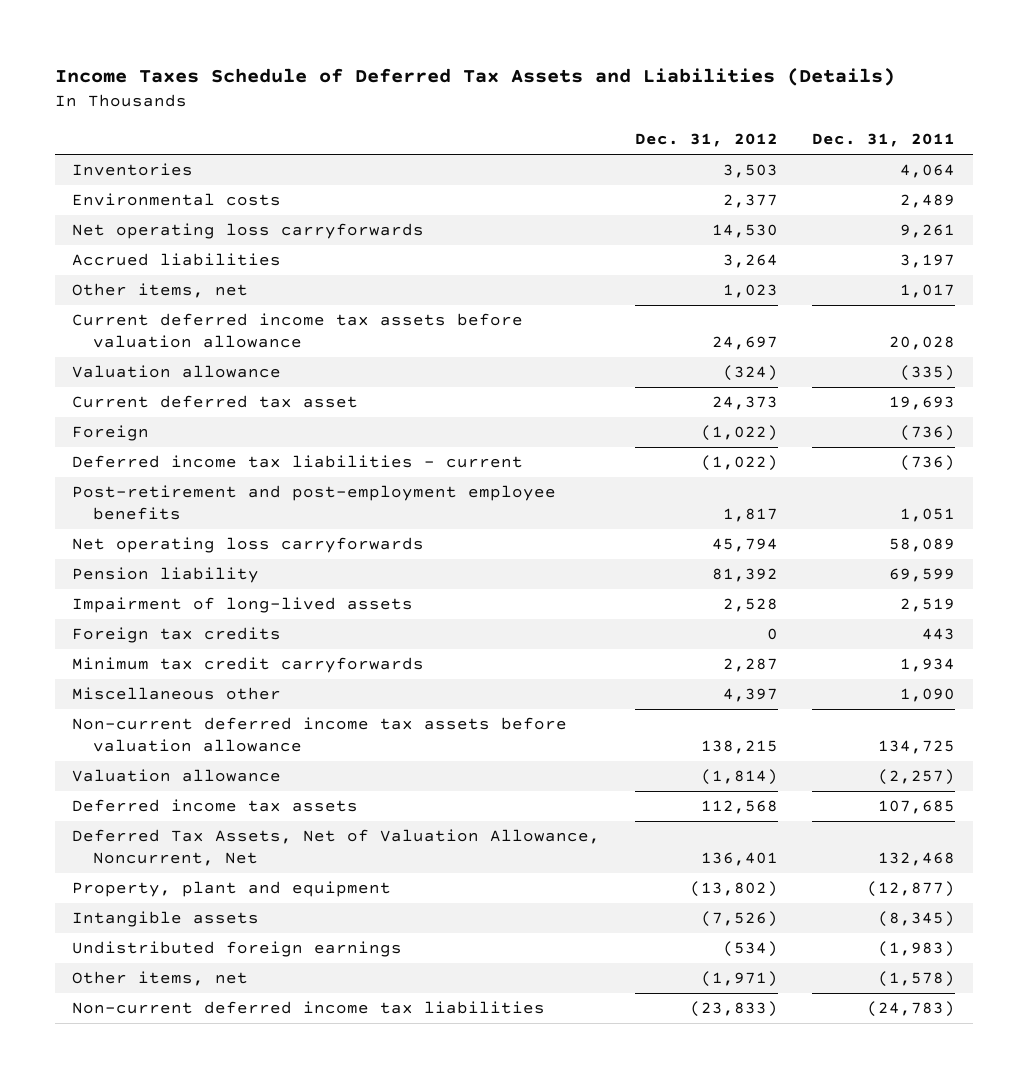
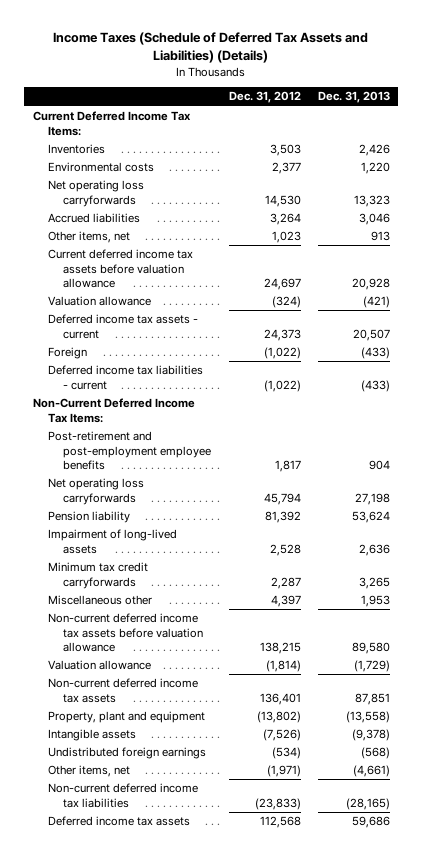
[54,68,895,87] Income Taxes Schedule of Deferred Tax Assets and Liabilities (Details) -> [53,32,369,64] Income Taxes (Schedule of Deferred Tax Assets and Liabilities) (Details)
[812,133,956,148] Dec. 31, 2011 -> none
none -> [317,91,390,104] Dec. 31, 2013
none -> [33,111,192,136] Current Deferred Income Tax Items:
[72,395,359,409] Current deferred tax asset -> [48,314,199,339] Deferred income tax assets - current
none -> [33,398,196,423] Non-Current Deferred Income Tax Items:
[72,627,282,644] Foreign tax credits -> none
[72,829,601,866] Deferred Tax Assets, Net of Valuation Allowance, Noncurrent, Net -> [48,678,199,703] Non-current deferred income tax assets
[72,799,359,813] Deferred income tax assets -> [48,816,191,827] Deferred income tax assets

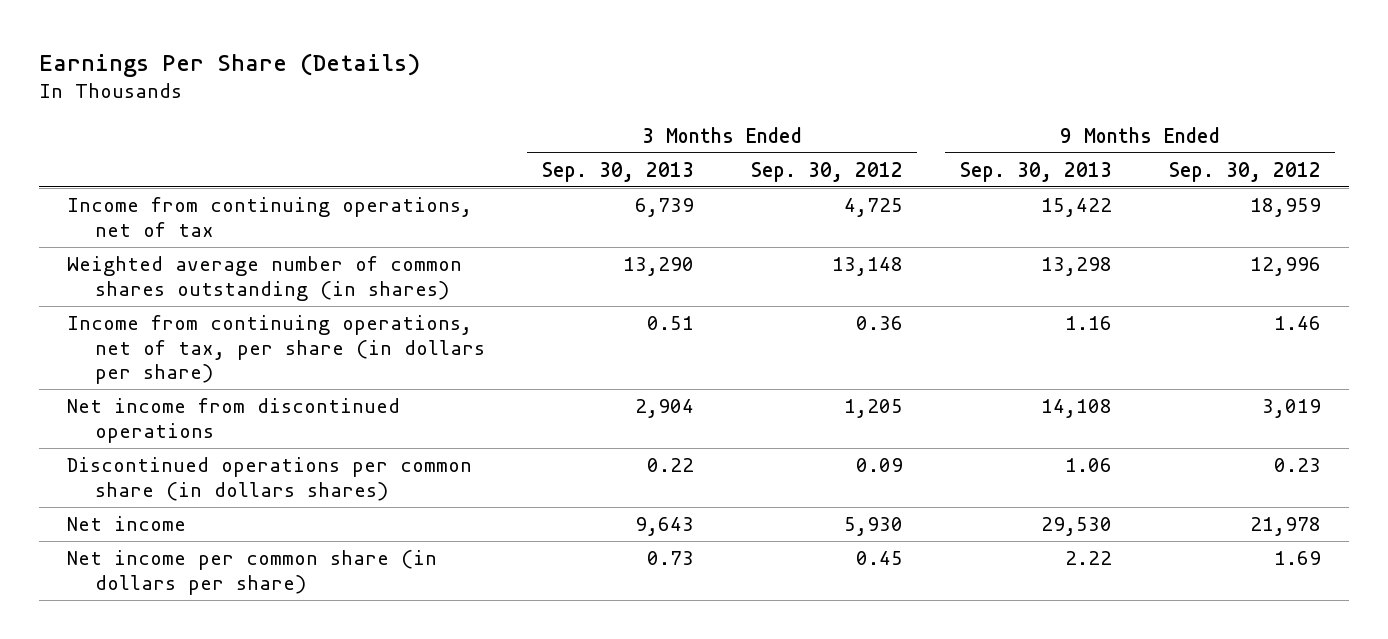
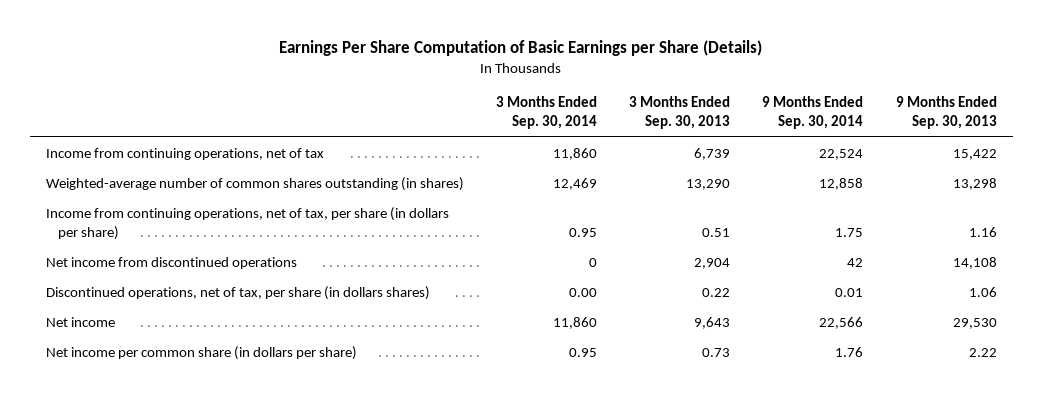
[38,52,420,77] Earnings Per Share (Details) -> [279,39,763,56] Earnings Per Share Computation of Basic Earnings per Share (Details)
[750,162,903,183] Sep. 30, 2012 -> none
[1168,162,1321,183] Sep. 30, 2012 -> none
none -> [495,96,597,130] 3 Months Ended Sep. 30, 2014
none -> [762,96,864,130] 9 Months Ended Sep. 30, 2014
[67,256,463,301] Weighted average number of common shares outstanding (in shares) -> [45,176,464,191] Weighted-average number of common shares outstanding (in shares)
[67,457,473,501] Discontinued operations per common share (in dollars shares) -> [45,285,430,300] Discontinued operations, net of tax, per share (in dollars shares)

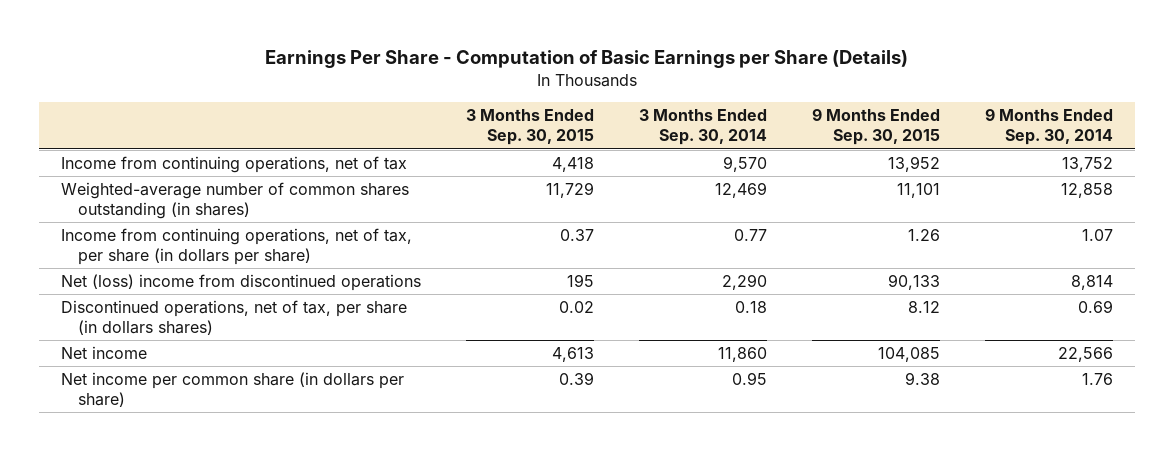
[279,39,763,56] Earnings Per Share Computation of Basic Earnings per Share (Details) -> [265,50,909,69] Earnings Per Share - Computation of Basic Earnings per Share (Details)
[629,96,731,130] 3 Months Ended Sep. 30, 2013 -> none
[895,96,997,130] 9 Months Ended Sep. 30, 2013 -> none
none -> [466,109,595,146] 3 Months Ended Sep. 30, 2015
none -> [812,108,941,146] 9 Months Ended Sep. 30, 2015
[552,147,597,160] 11,860 -> [723,155,768,172] 9,570
[819,148,864,160] 22,524 -> [1061,156,1113,172] 13,752
[568,227,597,237] 0.95 -> [734,228,768,241] 0.77
[835,227,864,237] 1.75 -> [1081,228,1113,241] 1.07
[45,256,297,269] Net income from discontinued operations -> [61,273,422,291] Net (loss) income from discontinued operations
[588,257,597,267] 0 -> [722,273,768,290] 2,290
[847,257,864,267] 42 -> [1070,274,1113,290] 8,814
[568,287,597,297] 0.00 -> [735,300,768,313] 0.18
[835,287,864,297] 0.01 -> [1077,299,1113,313] 0.69

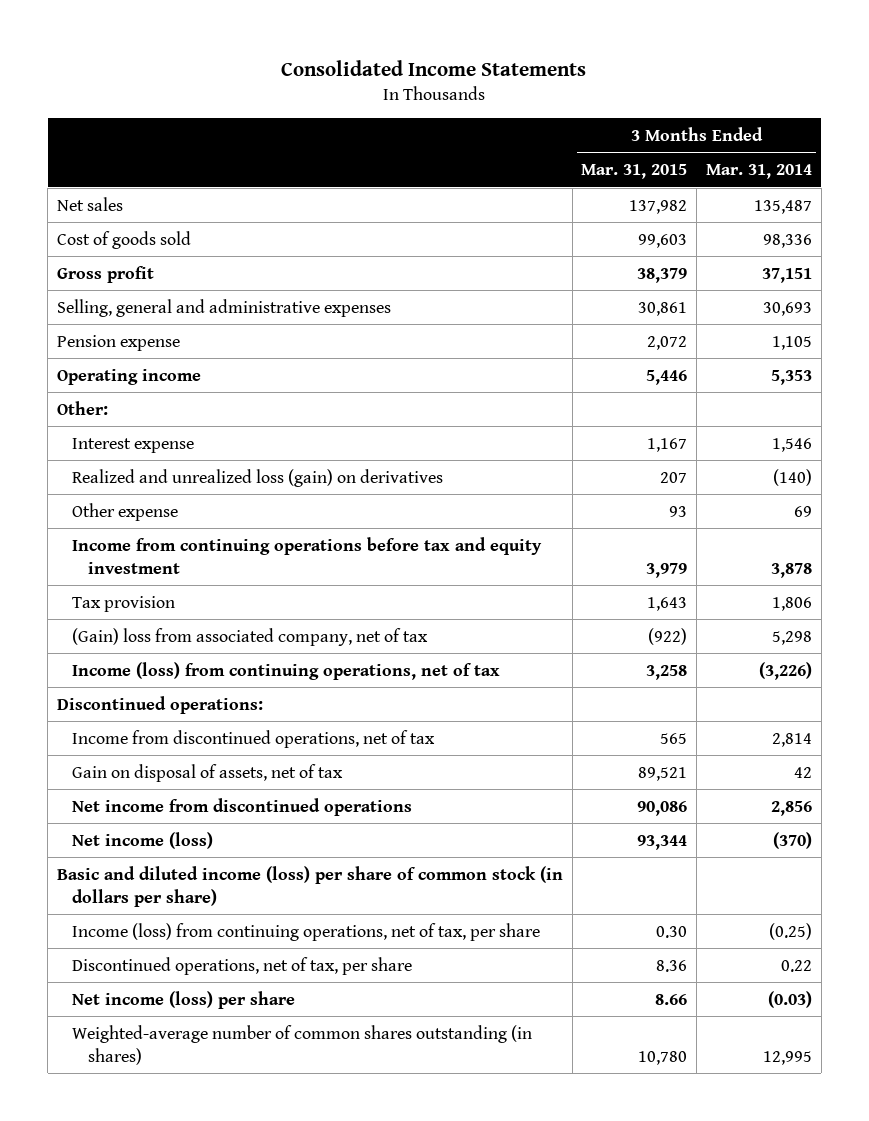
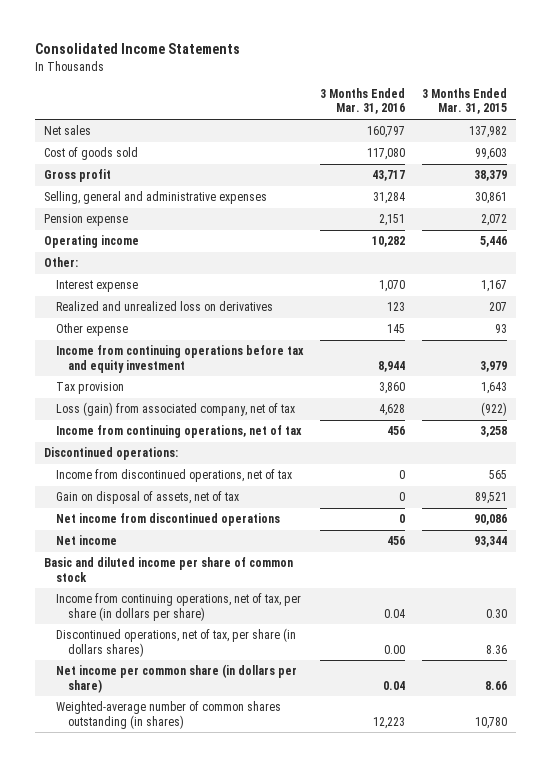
[705,164,812,180] Mar. 31, 2014 -> none
none -> [320,87,406,115] 3 Months Ended Mar. 31, 2016
[72,468,444,487] Realized and unrealized loss (gain) on derivatives -> [55,301,273,312] Realized and unrealized loss on derivatives
[72,627,429,646] (Gain) loss from associated company, net of tax -> [55,402,295,417] Loss (gain) from associated company, net of tax
[72,661,501,680] Income (loss) from continuing operations, net of tax -> [55,425,302,439] Income from continuing operations, net of tax
[72,831,214,849] Net income (loss) -> [55,535,117,546] Net income
[56,865,563,907] Basic and diluted income (loss) per share of common stock (in dollars per share) -> [43,557,293,582] Basic and diluted income per share of common stock
[72,922,541,941] Income (loss) from continuing operations, net of tax, per share -> [55,593,301,621] Income from continuing operations, net of tax, per share (in dollars per share)
[72,956,413,975] Discontinued operations, net of tax, per share -> [55,628,296,657] Discontinued operations, net of tax, per share (in dollars shares)
[72,990,296,1009] Net income (loss) per share -> [55,664,297,693] Net income per common share (in dollars per share)

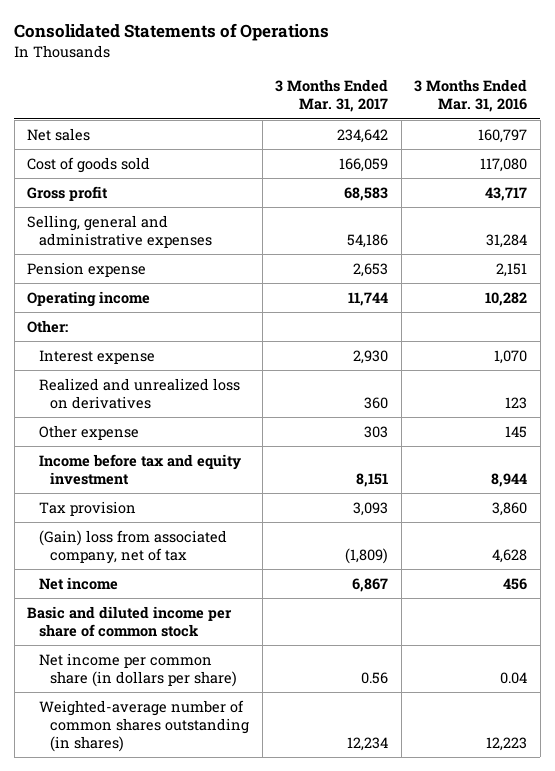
[35,43,241,55] Consolidated Income Statements -> [14,23,330,42] Consolidated Statements of Operations
[422,87,508,115] 3 Months Ended Mar. 31, 2015 -> none
none -> [275,79,389,113] 3 Months Ended Mar. 31, 2017
[55,345,304,373] Income from continuing operations before tax and equity investment -> [38,453,241,485] Income before tax and equity investment
[55,425,302,439] Income from continuing operations, net of tax -> none
[43,447,178,461] Discontinued operations: -> none
[55,469,292,483] Income from discontinued operations, net of tax -> none
[55,491,239,505] Gain on disposal of assets, net of tax -> none
[55,513,280,527] Net income from discontinued operations -> none
[55,402,295,417] Loss (gain) from associated company, net of tax -> [38,529,227,564] (Gain) loss from associated company, net of tax
[55,593,301,621] Income from continuing operations, net of tax, per share (in dollars per share) -> none
[55,628,296,657] Discontinued operations, net of tax, per share (in dollars shares) -> none

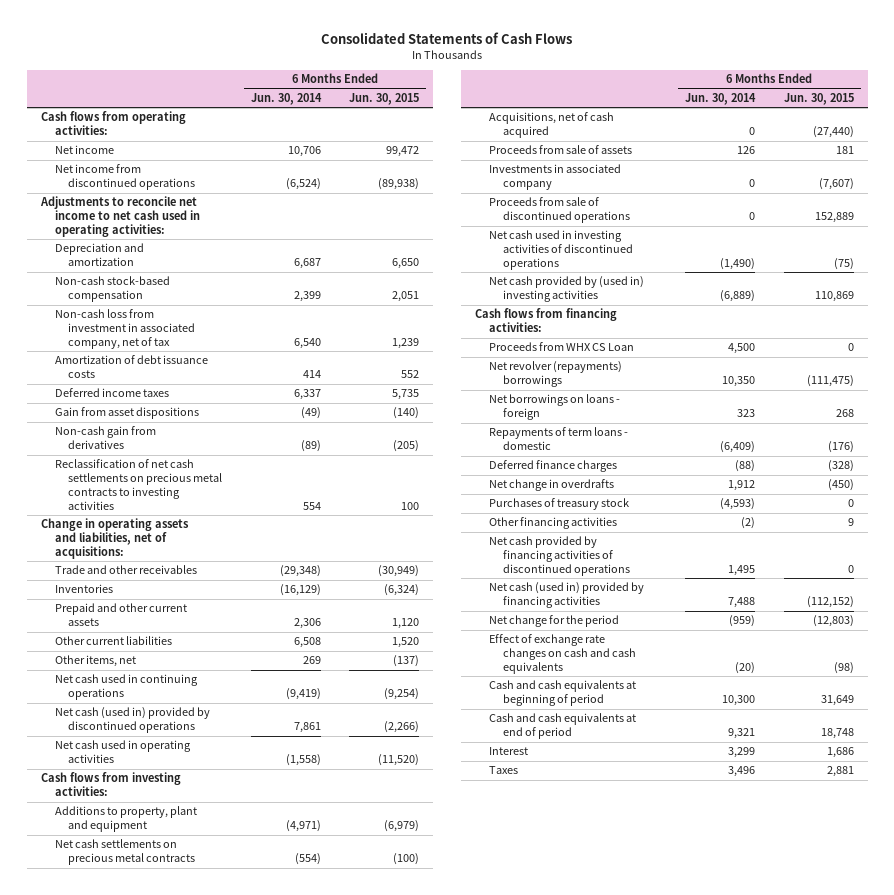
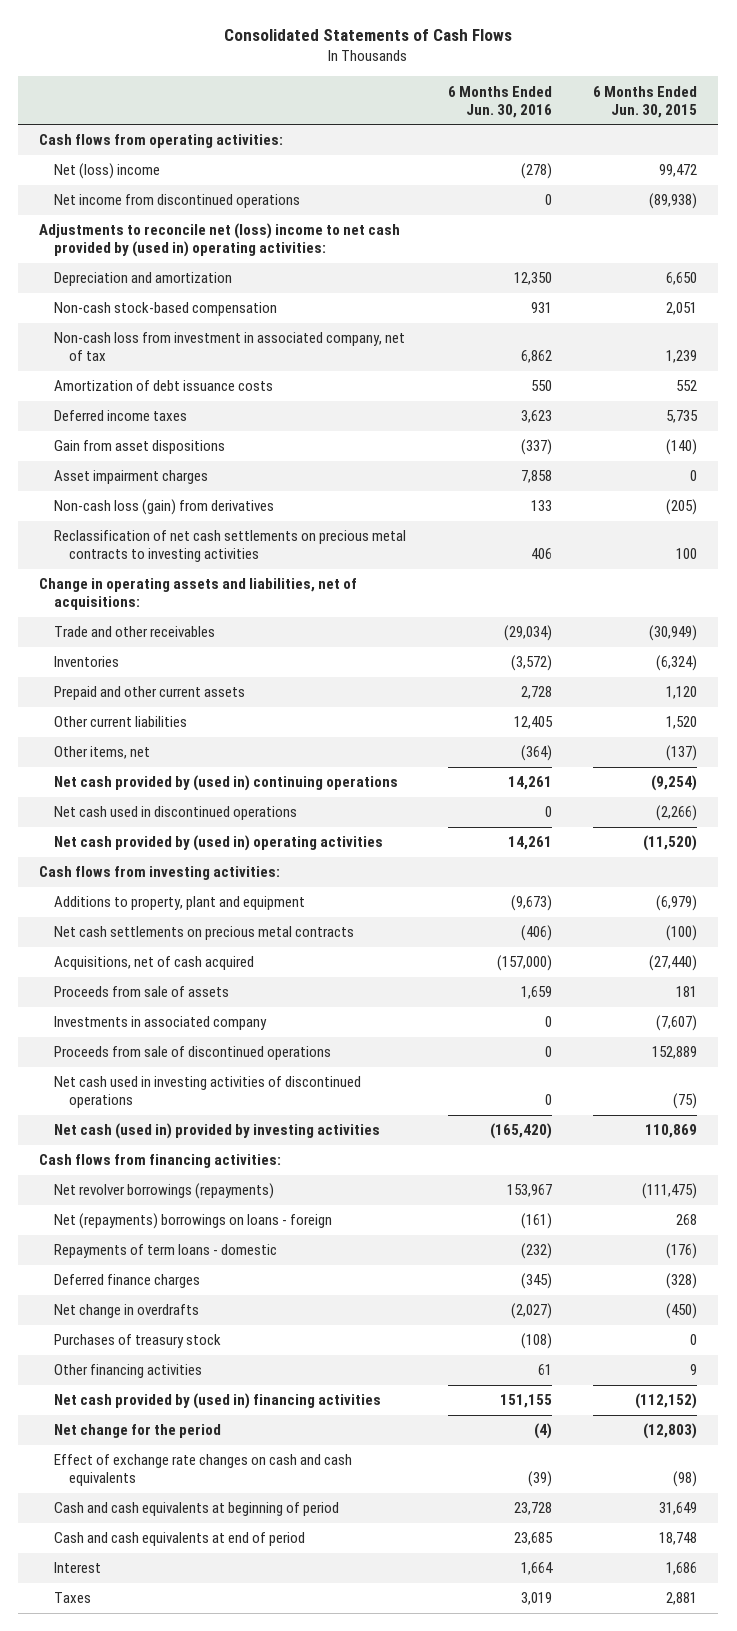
[250,92,322,105] Jun. 30, 2014 -> none
none -> [447,85,552,118] 6 Months Ended Jun. 30, 2016
[54,145,114,155] Net income -> [54,163,161,180] Net (loss) income
[39,196,200,238] Adjustments to reconcile net income to net cash used in operating activities: -> [39,223,401,258] Adjustments to reconcile net (loss) income to net cash provided by (used in) operating activities:
none -> [54,470,209,485] Asset impairment charges
[54,426,156,450] Non-cash gain from derivatives -> [54,499,275,516] Non-cash loss (gain) from derivatives
[54,674,198,701] Net cash used in continuing operations -> [54,775,399,792] Net cash provided by (used in) continuing operations
[54,707,210,734] Net cash (used in) provided by discontinued operations -> [54,806,298,821] Net cash used in discontinued operations
[54,740,191,764] Net cash used in operating activities -> [54,835,384,852] Net cash provided by (used in) operating activities
[489,276,645,303] Net cash provided by (used in) investing activities -> [54,1123,381,1140] Net cash (used in) provided by investing activities
[489,342,635,352] Proceeds from WHX CS Loan -> none
[489,361,623,388] Net revolver (repayments) borrowings -> [54,1183,275,1200] Net revolver borrowings (repayments)
[489,394,621,421] Net borrowings on loans - foreign -> [54,1213,333,1230] Net (repayments) borrowings on loans - foreign
[489,536,630,577] Net cash provided by financing activities of discontinued operations -> none
[489,582,645,609] Net cash (used in) provided by financing activities -> [54,1393,382,1410] Net cash provided by (used in) financing activities

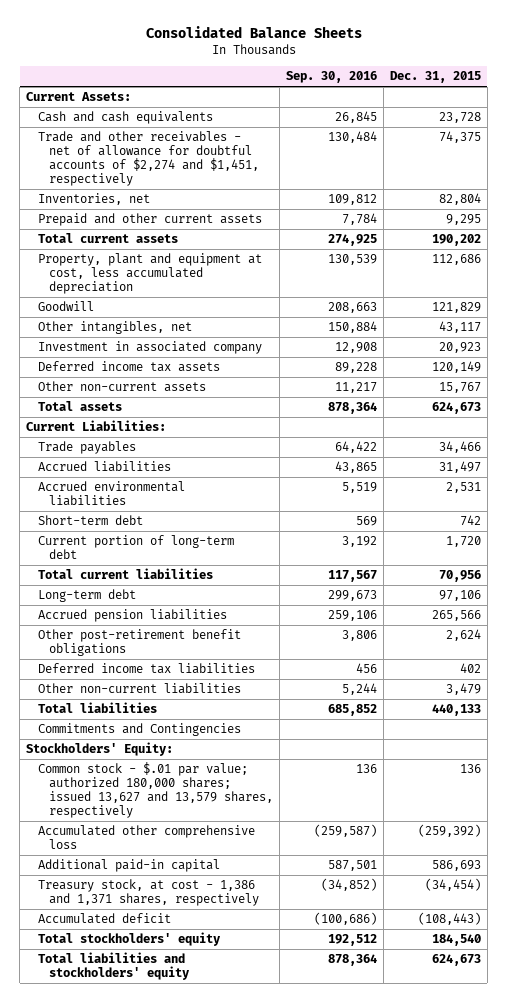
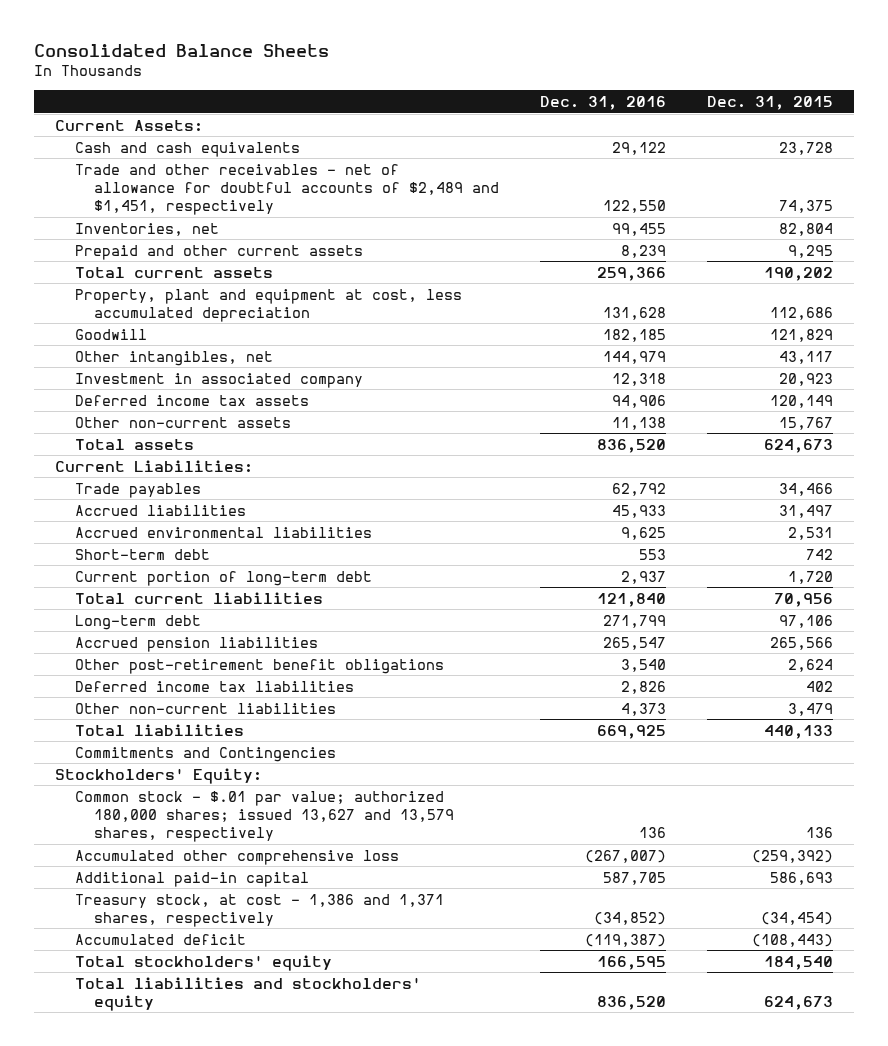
[285,71,377,84] Sep. 30, 2016 -> none
none -> [540,96,667,111] Dec. 31, 2016
[37,131,260,186] Trade and other receivables - net of allowance for doubtful accounts of $2,274 and $1,451, respectively -> [74,163,499,216] Trade and other receivables - net of allowance for doubtful accounts of $2,489 and $1,451, respectively

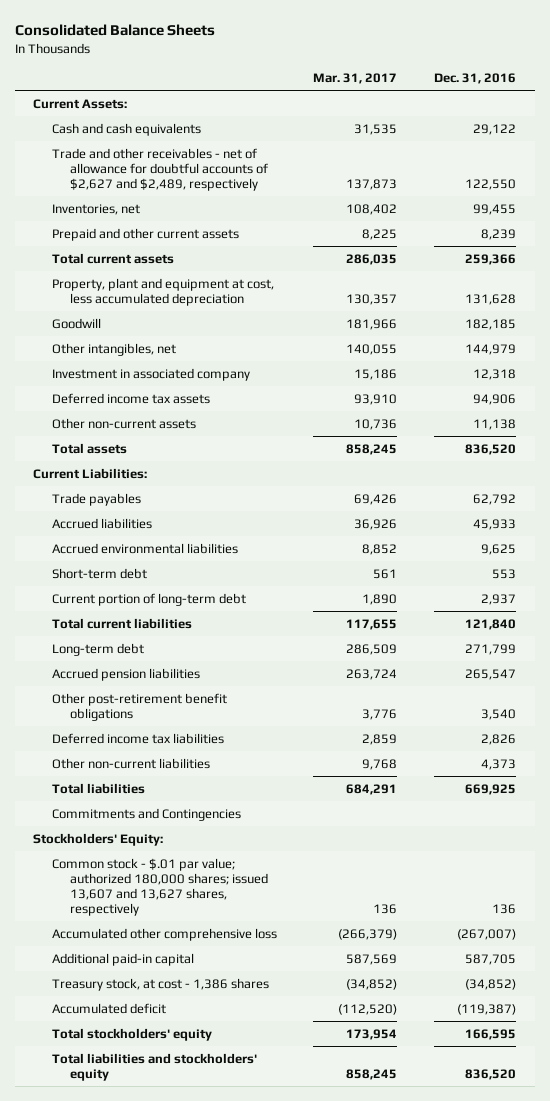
[707,96,834,111] Dec. 31, 2015 -> none
none -> [313,73,398,85] Mar. 31, 2017
[74,163,499,216] Trade and other receivables - net of allowance for doubtful accounts of $2,489 and $1,451, respectively -> [51,147,268,191] Trade and other receivables - net of allowance for doubtful accounts of $2,627 and $2,489, respectively
[74,790,454,843] Common stock - $.01 par value; authorized 180,000 shares; issued 13,627 and 13,579 shares, respectively -> [51,857,268,917] Common stock - $.01 par value; authorized 180,000 shares; issued 13,607 and 13,627 shares, respectively
[74,893,444,927] Treasury stock, at cost - 1,386 and 1,371 shares, respectively -> [51,977,269,991] Treasury stock, at cost - 1,386 shares

